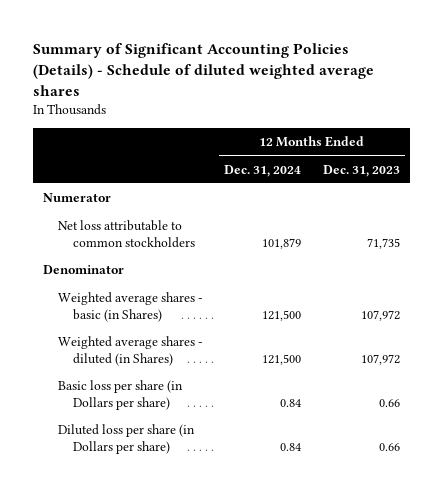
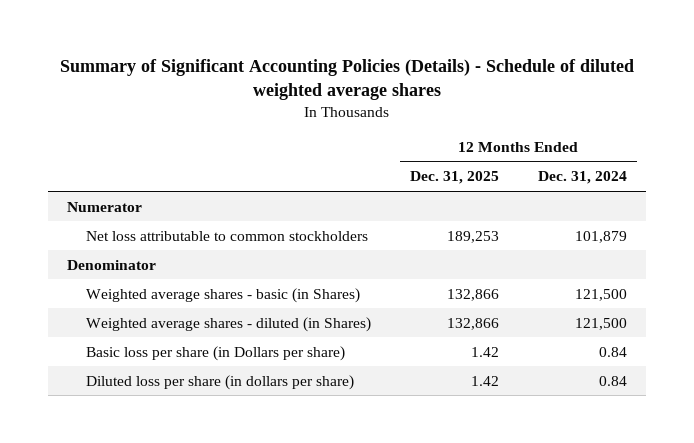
[322,164,400,177] Dec. 31, 2023 -> none
none -> [409,171,499,185] Dec. 31, 2025
[58,424,196,455] Diluted loss per share (in Dollars per share) -> [85,374,354,390] Diluted loss per share (in dollars per share)

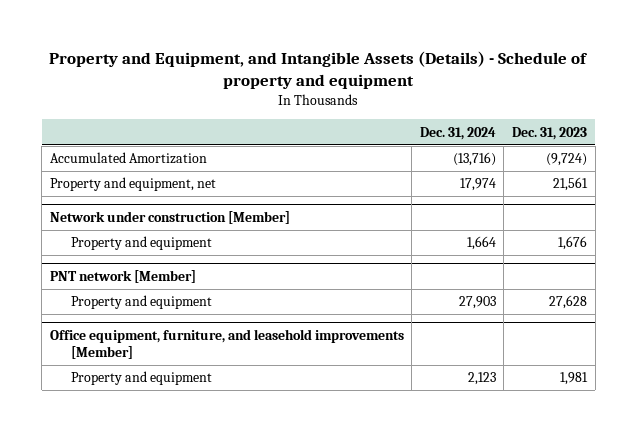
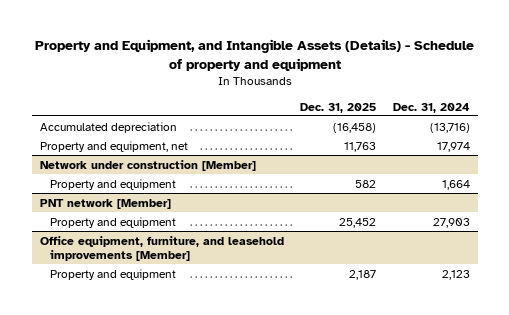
[512,126,588,140] Dec. 31, 2023 -> none
none -> [300,102,377,113] Dec. 31, 2025
[49,152,207,165] Accumulated Amortization -> [39,121,177,133] Accumulated depreciation

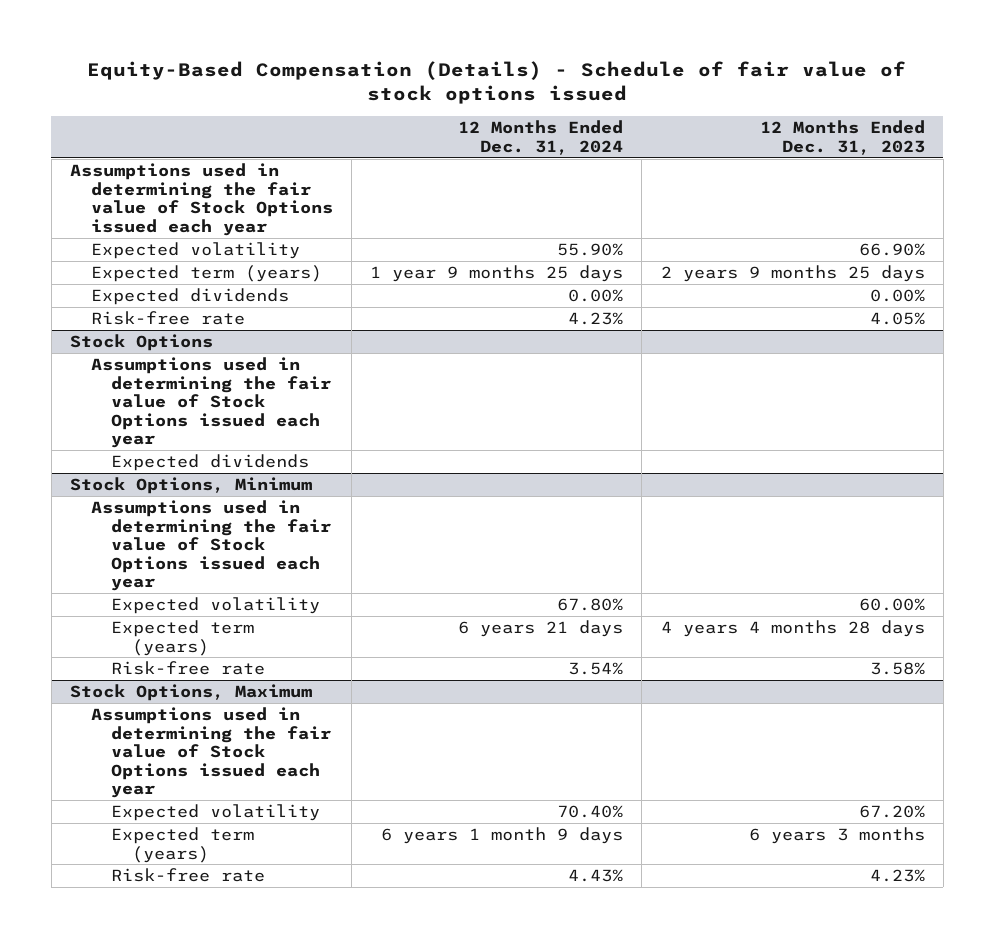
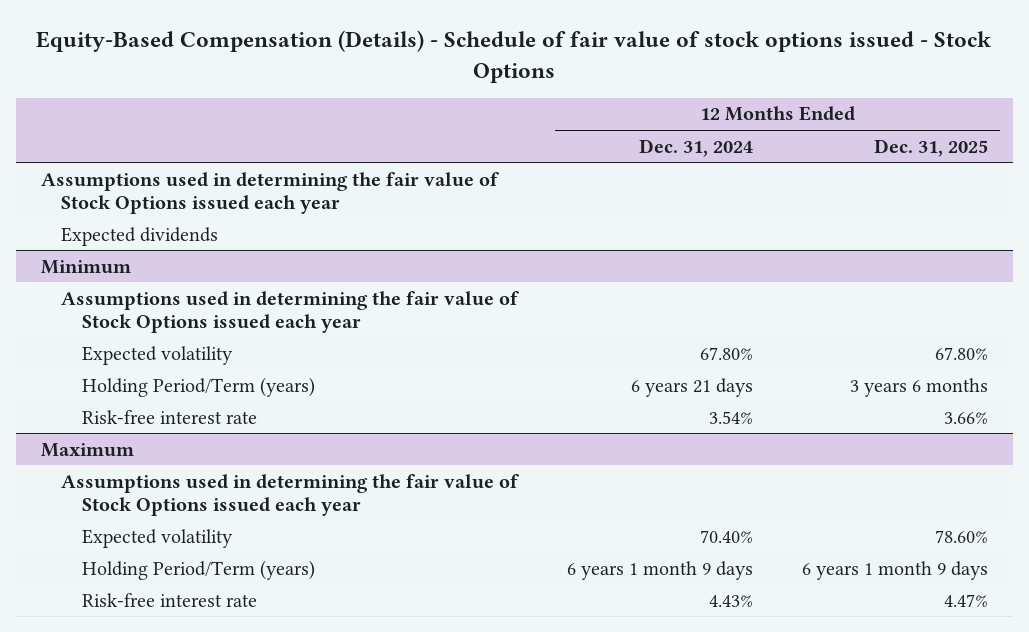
[87,60,907,105] Equity-Based Compensation (Details) - Schedule of fair value of stock options issued -> [36,30,992,83] Equity-Based Compensation (Details) - Schedule of fair value of stock options issued - Stock Options
[759,120,925,155] 12 Months Ended Dec. 31, 2023 -> none
none -> [874,138,989,157] Dec. 31, 2025
[90,241,300,259] Expected volatility -> none
[90,264,322,282] Expected term (years) -> none
[90,287,289,305] Expected dividends -> none
[90,310,245,325] Risk-free rate -> none
[70,333,214,351] Stock Options -> none
[90,356,332,449] Assumptions used in determining the fair value of Stock Options issued each year -> none
[70,476,313,494] Stock Options, Minimum -> none
none -> [40,259,131,274] Minimum
[70,683,313,701] Stock Options, Maximum -> none
[111,619,255,656] Expected term (years) -> [81,376,315,397] Holding Period/Term (years)
[111,660,266,675] Risk-free rate -> [81,409,257,424] Risk-free interest rate
none -> [40,442,134,457] Maximum
[111,826,255,863] Expected term (years) -> [81,559,315,580] Holding Period/Term (years)
[111,867,266,882] Risk-free rate -> [81,592,257,607] Risk-free interest rate

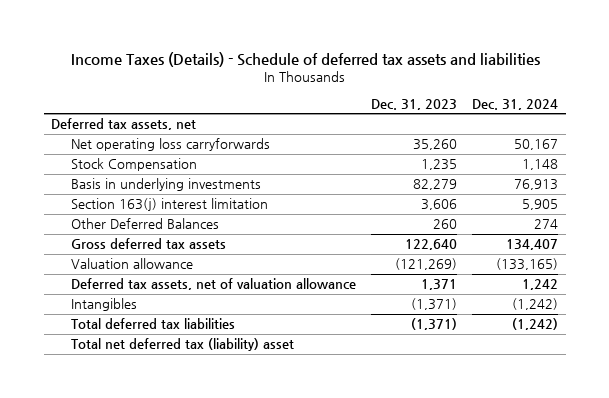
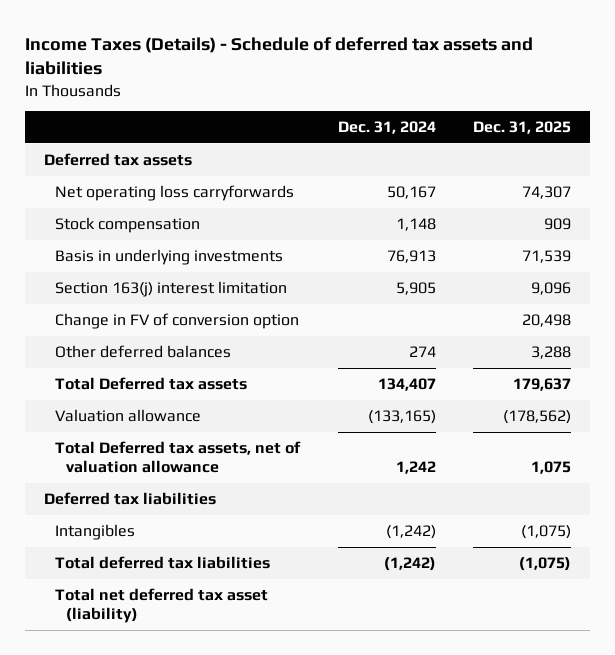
[371,98,458,110] Dec. 31, 2023 -> none
none -> [473,121,572,135] Dec. 31, 2025
[51,118,197,131] Deferred tax assets, net -> [43,152,192,166] Deferred tax assets
[71,158,198,172] Stock Compensation -> [55,216,201,233] Stock compensation
none -> [55,312,300,329] Change in FV of conversion option
[71,218,220,230] Other Deferred Balances -> [55,344,232,358] Other deferred balances
[71,238,227,250] Gross deferred tax assets -> [55,376,248,390] Total Deferred tax assets
[71,278,357,291] Deferred tax assets, net of valuation allowance -> [55,440,302,474] Total Deferred tax assets, net of valuation allowance
none -> [43,491,216,505] Deferred tax liabilities
[71,338,295,352] Total net deferred tax (liability) asset -> [55,587,269,624] Total net deferred tax asset (liability)

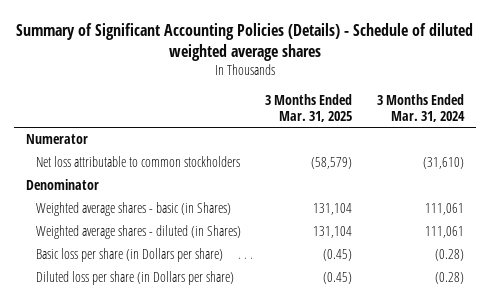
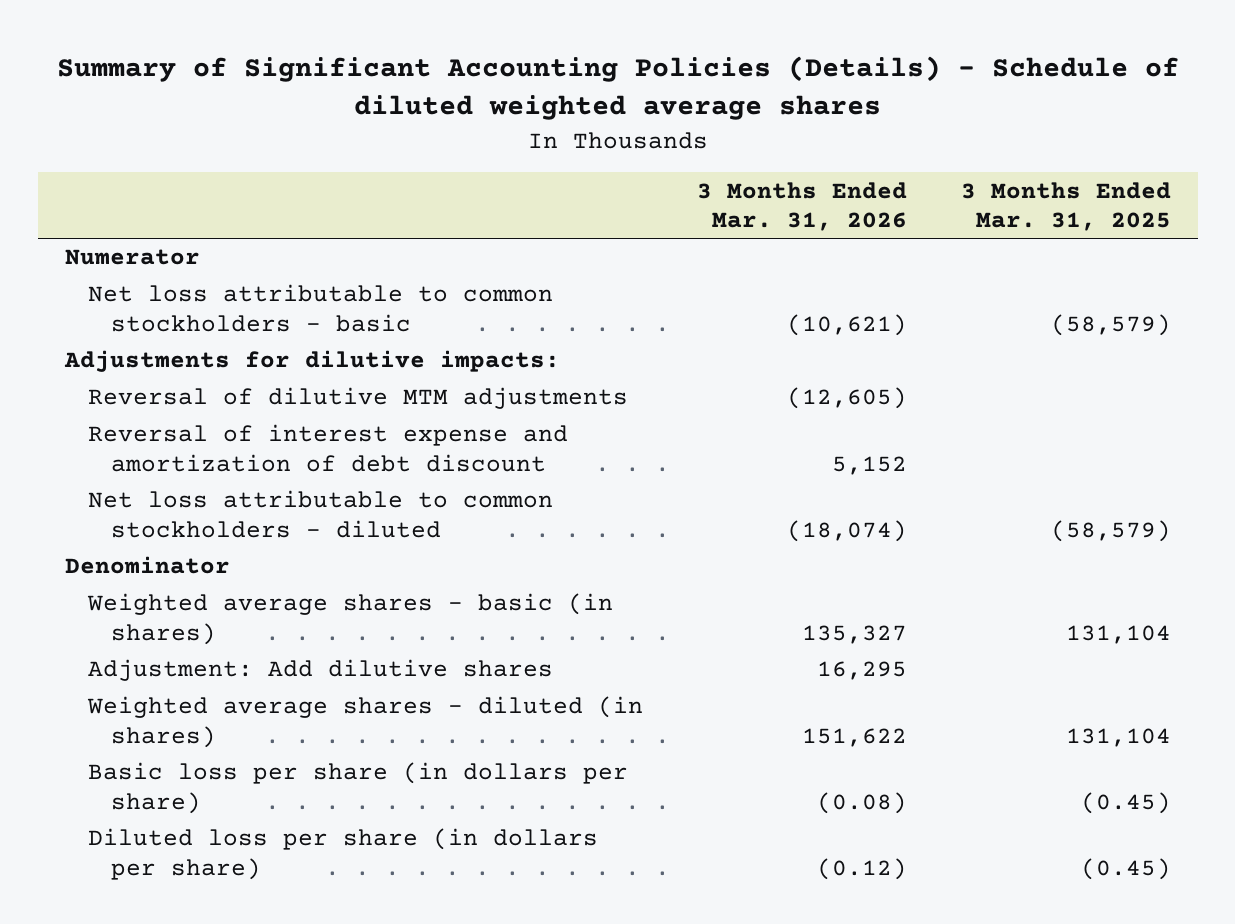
[376,94,465,122] 3 Months Ended Mar. 31, 2024 -> none
none -> [696,181,907,232] 3 Months Ended Mar. 31, 2026
none -> [87,284,553,332] Net loss attributable to common stockholders - basic
none -> [63,350,560,373] Adjustments for dilutive impacts:
none -> [87,387,628,410] Reversal of dilutive MTM adjustments
none -> [87,424,568,472] Reversal of interest expense and amortization of debt discount
[36,156,241,168] Net loss attributable to common stockholders -> [87,490,553,538] Net loss attributable to common stockholders - diluted
[36,202,232,217] Weighted average shares - basic (in Shares) -> [86,593,613,645] Weighted average shares - basic (in shares)
none -> [87,659,553,682] Adjustment: Add dilutive shares
[36,225,242,240] Weighted average shares - diluted (in Shares) -> [86,696,643,748] Weighted average shares - diluted (in shares)
[36,248,224,263] Basic loss per share (in Dollars per share) -> [87,762,628,814] Basic loss per share (in dollars per share)
[36,271,235,286] Diluted loss per share (in Dollars per share) -> [87,828,598,880] Diluted loss per share (in dollars per share)

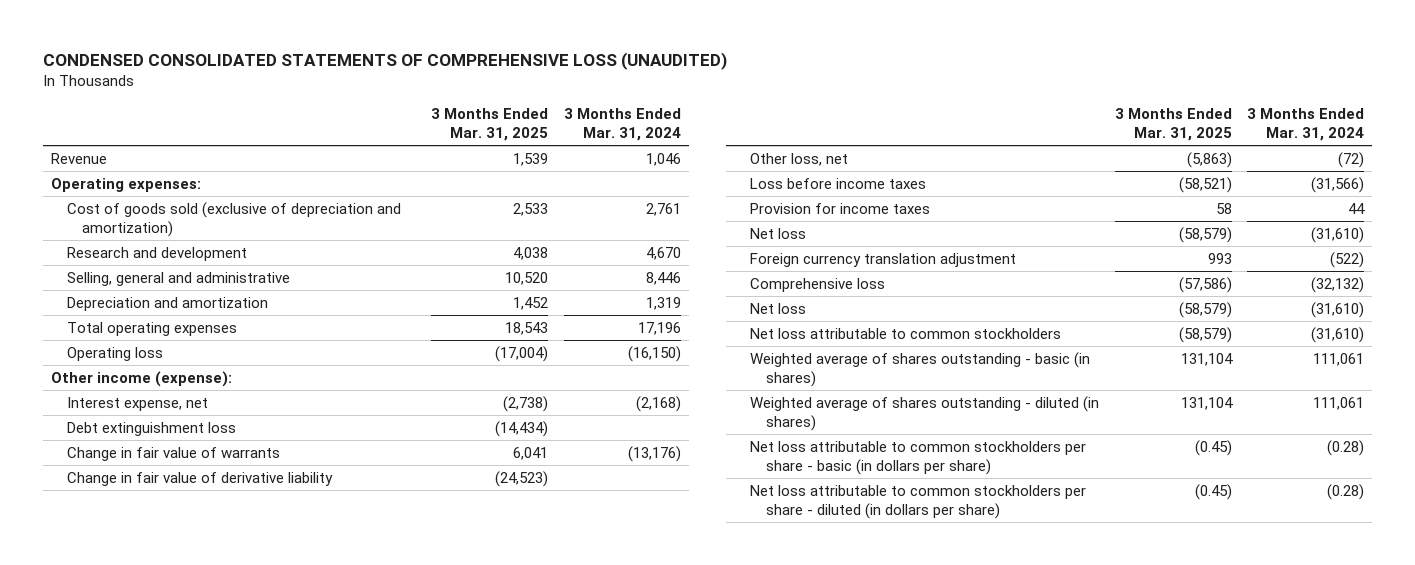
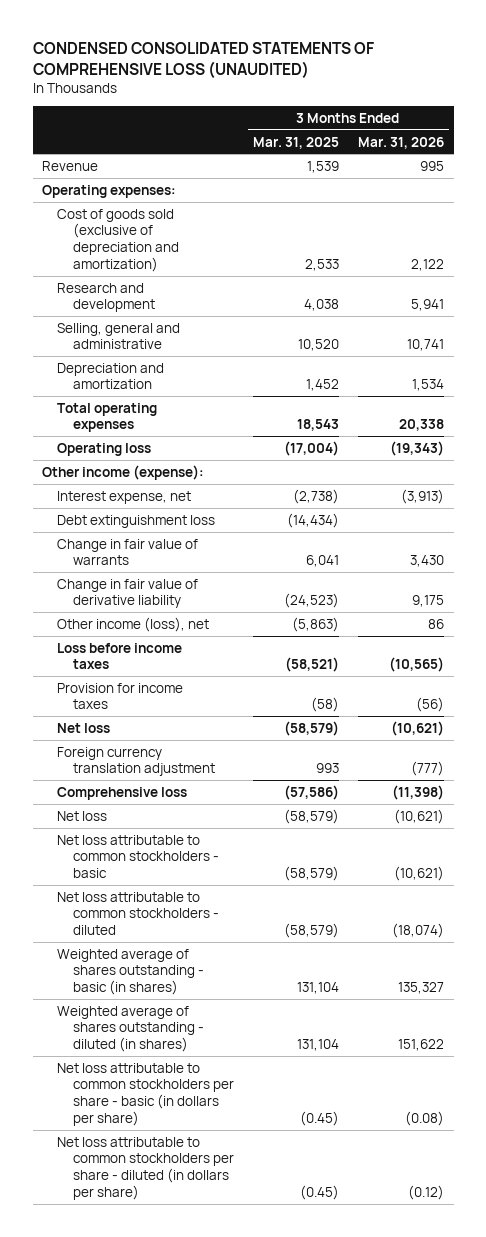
[564,107,682,141] 3 Months Ended Mar. 31, 2024 -> none
none -> [357,136,444,149] Mar. 31, 2026
[749,152,848,166] Other loss, net -> [57,616,210,632] Other income (loss), net
[1215,202,1232,214] 58 -> [310,697,339,713] (58)
[749,327,1061,339] Net loss attributable to common stockholders -> [57,834,219,879] Net loss attributable to common stockholders - basic
none -> [57,891,219,936] Net loss attributable to common stockholders - diluted

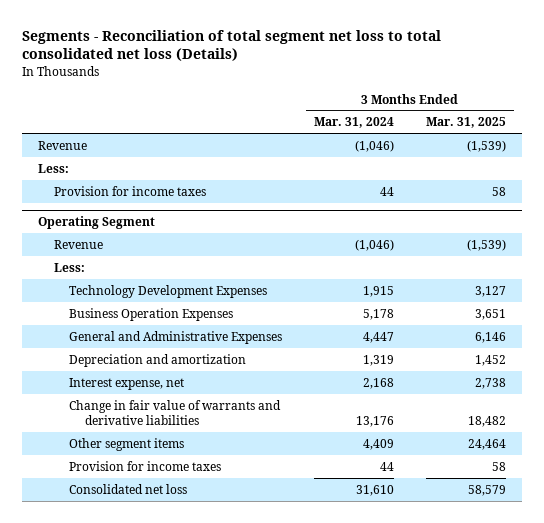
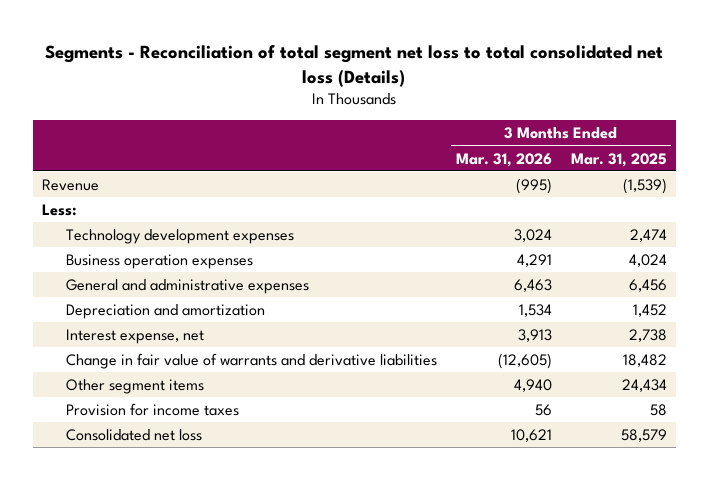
[314,117,395,129] Mar. 31, 2024 -> none
none -> [455,152,552,167] Mar. 31, 2026
[53,185,206,196] Provision for income taxes -> none
[38,216,156,230] Operating Segment -> none
[53,239,103,249] Revenue -> none
[53,262,85,272] Less: -> none
[69,284,268,298] Technology Development Expenses -> [65,228,294,244] Technology development expenses
[475,285,507,297] 3,127 -> [629,228,667,242] 2,474
[69,307,234,321] Business Operation Expenses -> [65,253,253,269] Business operation expenses
[475,308,507,320] 3,651 -> [628,253,667,267] 4,024
[69,330,283,344] General and Administrative Expenses -> [65,278,309,294] General and administrative expenses
[475,331,507,343] 6,146 -> [628,278,667,292] 6,456
[468,438,507,450] 24,464 -> [621,378,667,392] 24,434

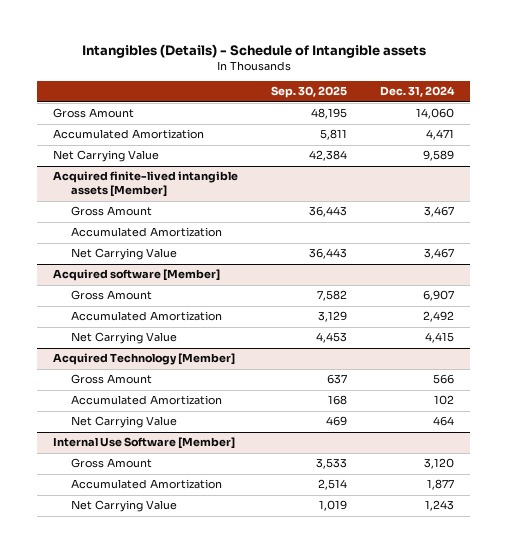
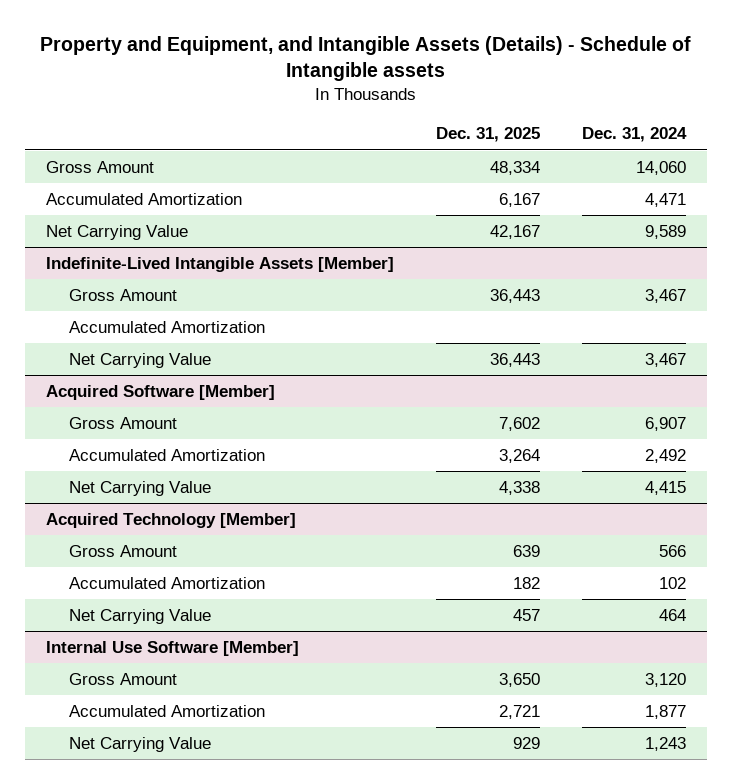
[81,43,426,58] Intangibles (Details) - Schedule of Intangible assets -> [39,36,691,82] Property and Equipment, and Intangible Assets (Details) - Schedule of Intangible assets
[271,86,348,99] Sep. 30, 2025 -> none
none -> [435,127,540,143] Dec. 31, 2025
[53,171,239,198] Acquired finite-lived intangible assets [Member] -> [45,256,394,272] Indefinite-Lived Intangible Assets [Member]
[53,269,221,282] Acquired software [Member] -> [45,384,275,400] Acquired Software [Member]

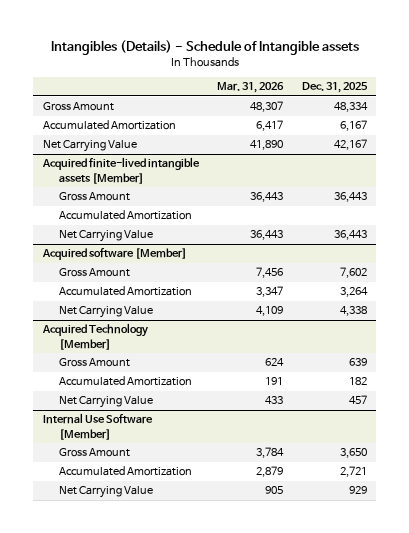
[39,36,691,82] Property and Equipment, and Intangible Assets (Details) - Schedule of Intangible assets -> [50,39,359,55] Intangibles (Details) - Schedule of Intangible assets
[581,127,687,143] Dec. 31, 2024 -> none
none -> [217,82,285,94] Mar. 31, 2026
[45,256,394,272] Indefinite-Lived Intangible Assets [Member] -> [41,157,200,184] Acquired finite-lived intangible assets [Member]
[45,384,275,400] Acquired Software [Member] -> [41,248,187,261] Acquired software [Member]

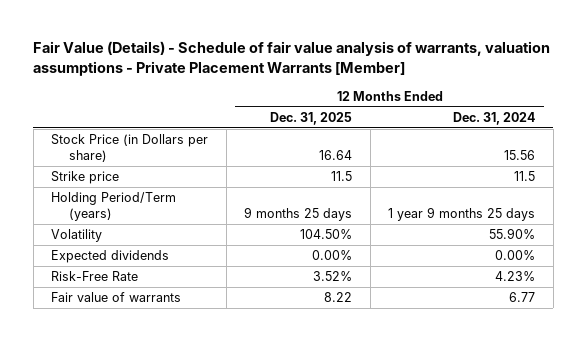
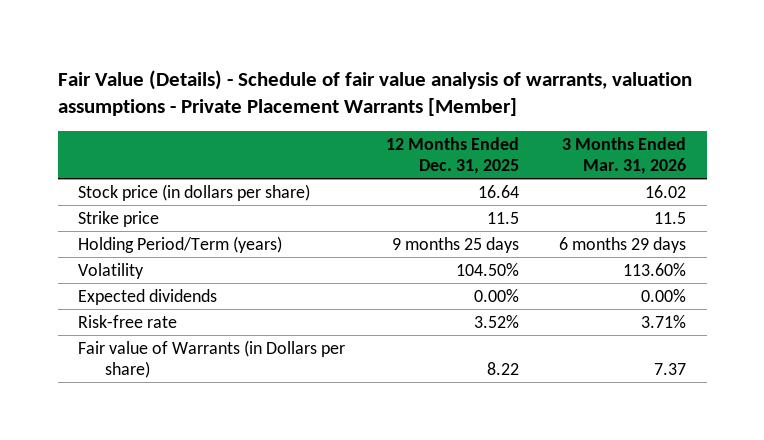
[453,111,536,125] Dec. 31, 2024 -> none
none -> [562,137,687,174] 3 Months Ended Mar. 31, 2026
[51,134,209,162] Stock Price (in Dollars per share) -> [78,183,311,201] Stock price (in dollars per share)
[51,271,139,282] Risk-Free Rate -> [78,314,178,328] Risk-free rate
[51,292,182,303] Fair value of warrants -> [78,339,346,378] Fair value of Warrants (in Dollars per share)

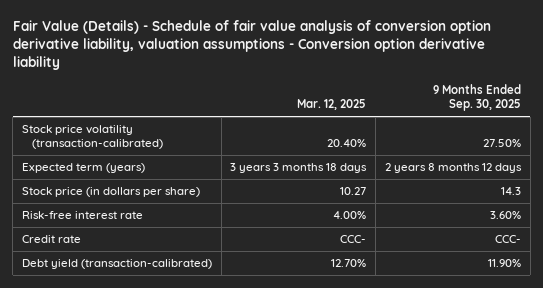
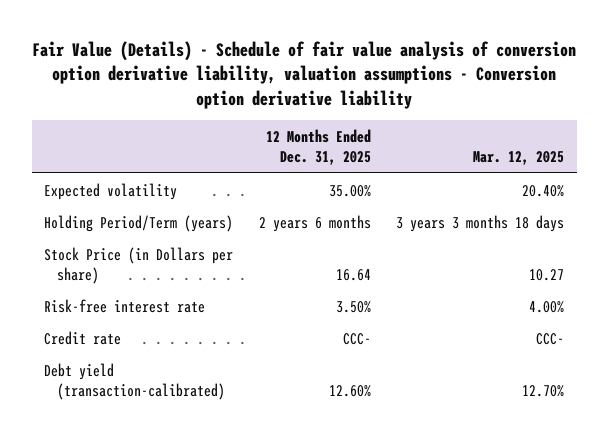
[432,84,521,112] 9 Months Ended Sep. 30, 2025 -> none
none -> [265,128,371,165] 12 Months Ended Dec. 31, 2025
[21,124,163,150] Stock price volatility (transaction-calibrated) -> [44,182,178,200] Expected volatility
[21,162,145,173] Expected term (years) -> [44,214,234,232] Holding Period/Term (years)
[21,186,200,197] Stock price (in dollars per share) -> [44,246,234,284] Stock Price (in Dollars per share)

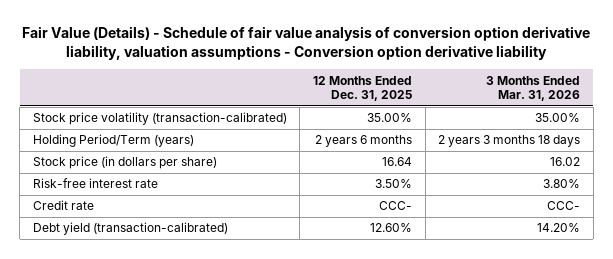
[472,150,564,165] Mar. 12, 2025 -> none
none -> [486,75,581,102] 3 Months Ended Mar. 31, 2026
[44,182,178,200] Expected volatility -> [32,112,287,126] Stock price volatility (transaction-calibrated)
[44,246,234,284] Stock Price (in Dollars per share) -> [32,156,217,170] Stock price (in dollars per share)

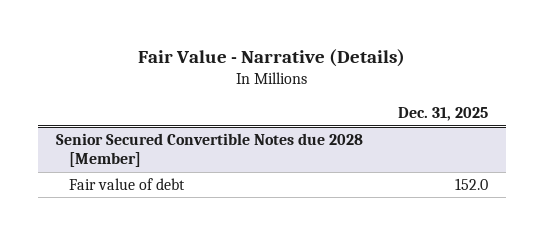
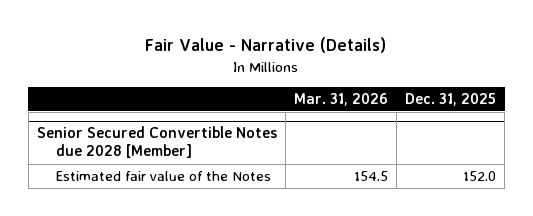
none -> [293,92,388,106] Mar. 31, 2026
[69,178,186,191] Fair value of debt -> [56,171,272,182] Estimated fair value of the Notes

